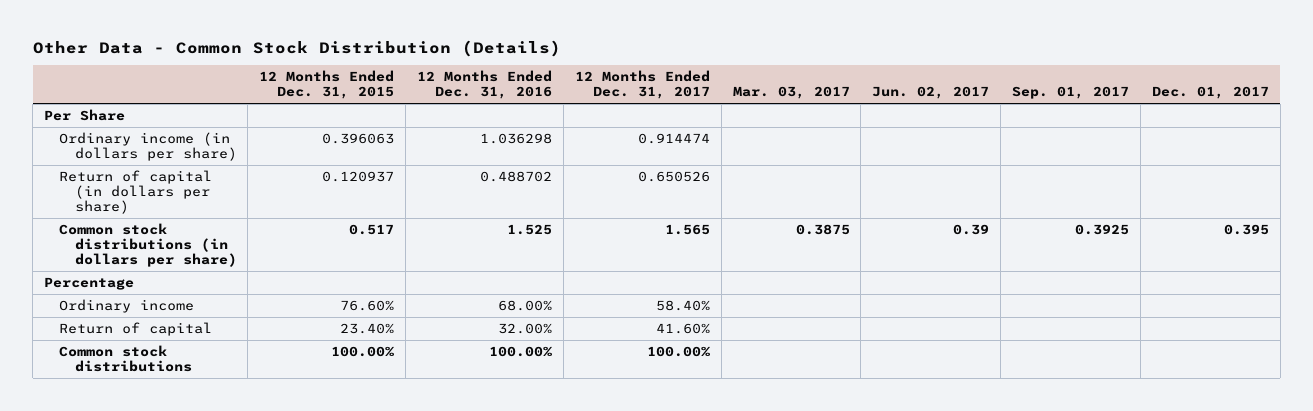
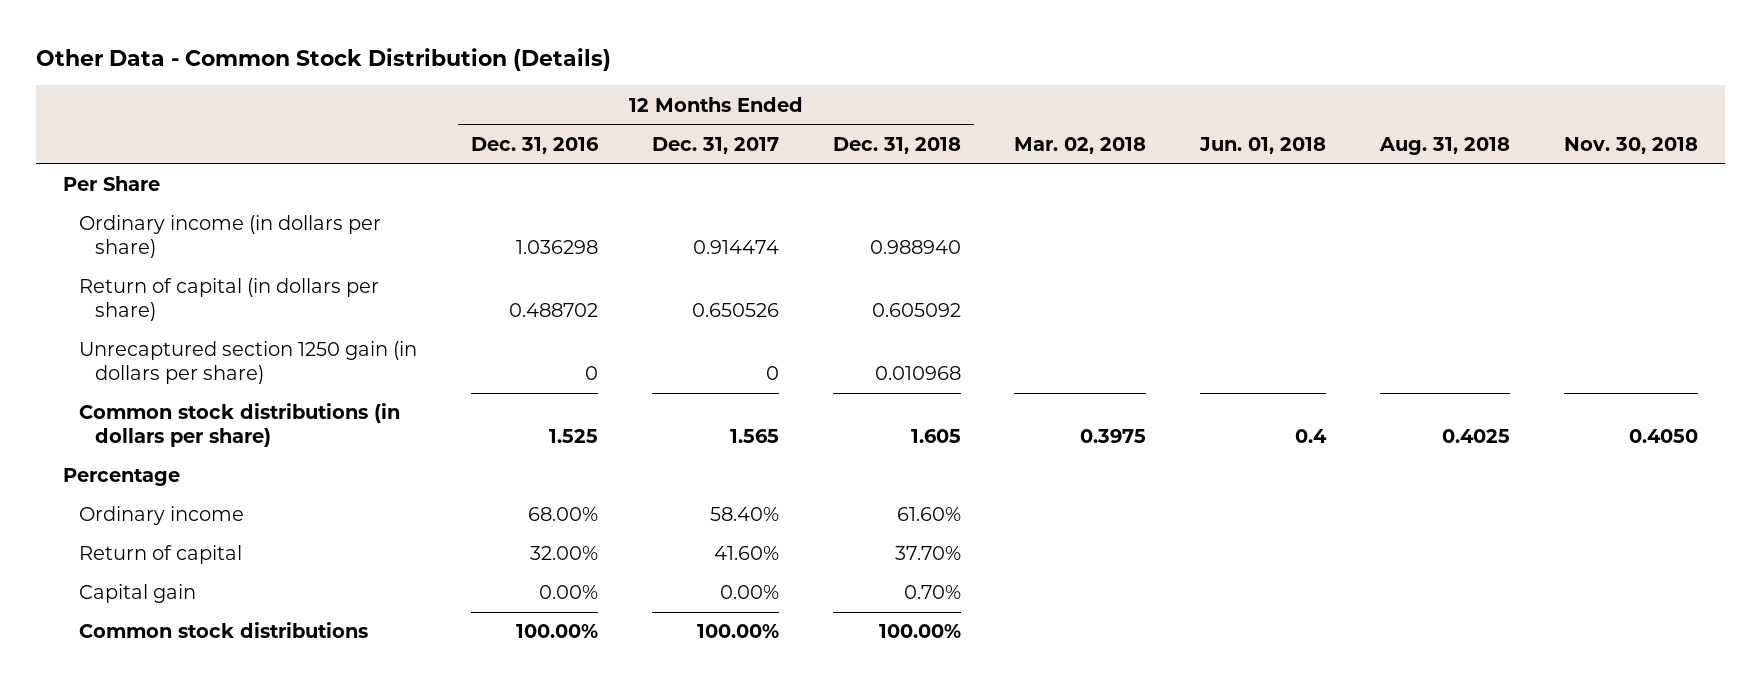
[259,70,395,100] 12 Months Ended Dec. 31, 2015 -> none
[732,86,850,100] Mar. 03, 2017 -> none
[872,86,990,100] Jun. 02, 2017 -> none
[1012,86,1130,100] Sep. 01, 2017 -> none
[1151,86,1269,100] Dec. 01, 2017 -> none
none -> [832,137,961,155] Dec. 31, 2018
none -> [1014,137,1147,155] Mar. 02, 2018
none -> [1199,137,1327,155] Jun. 01, 2018
none -> [1378,137,1510,156] Aug. 31, 2018
none -> [1563,137,1698,155] Nov. 30, 2018
none -> [79,341,418,385] Unrecaptured section 1250 gain (in dollars per share)
none -> [79,584,197,604] Capital gain

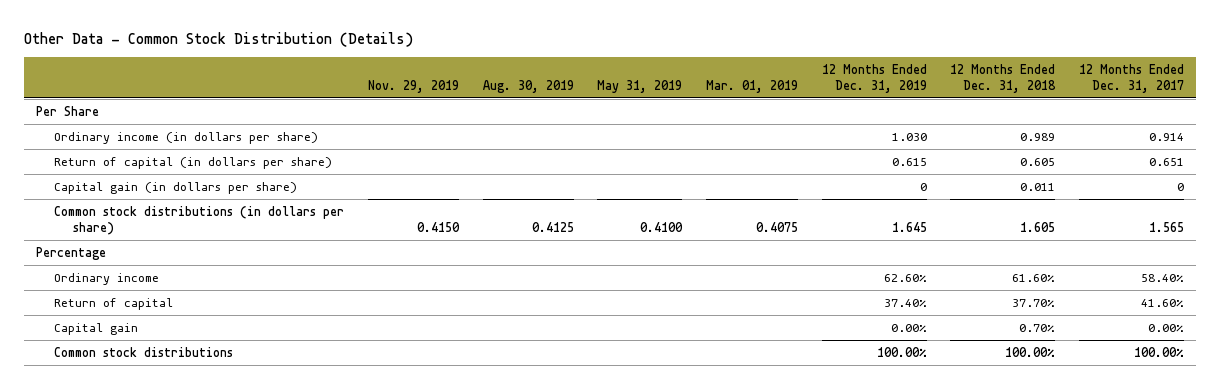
[471,137,600,155] Dec. 31, 2016 -> none
[1014,137,1147,155] Mar. 02, 2018 -> none
[1199,137,1327,155] Jun. 01, 2018 -> none
[1378,137,1510,156] Aug. 31, 2018 -> none
[1563,137,1698,155] Nov. 30, 2018 -> none
none -> [368,79,460,93] Nov. 29, 2019
none -> [482,79,574,93] Aug. 30, 2019
none -> [597,79,683,93] May 31, 2019
none -> [706,79,799,93] Mar. 01, 2019
none -> [821,63,927,93] 12 Months Ended Dec. 31, 2019
[692,240,779,255] 0.914474 -> [1149,132,1185,141] 0.914
[869,240,961,255] 0.988940 -> [1020,132,1056,141] 0.989
[691,303,779,318] 0.650526 -> [1149,157,1185,166] 0.651
[871,303,961,318] 0.605092 -> [1020,157,1056,166] 0.605
[79,341,418,385] Unrecaptured section 1250 gain (in dollars per share) -> [54,181,298,194] Capital gain (in dollars per share)
[874,366,961,381] 0.010968 -> [1020,182,1056,191] 0.011

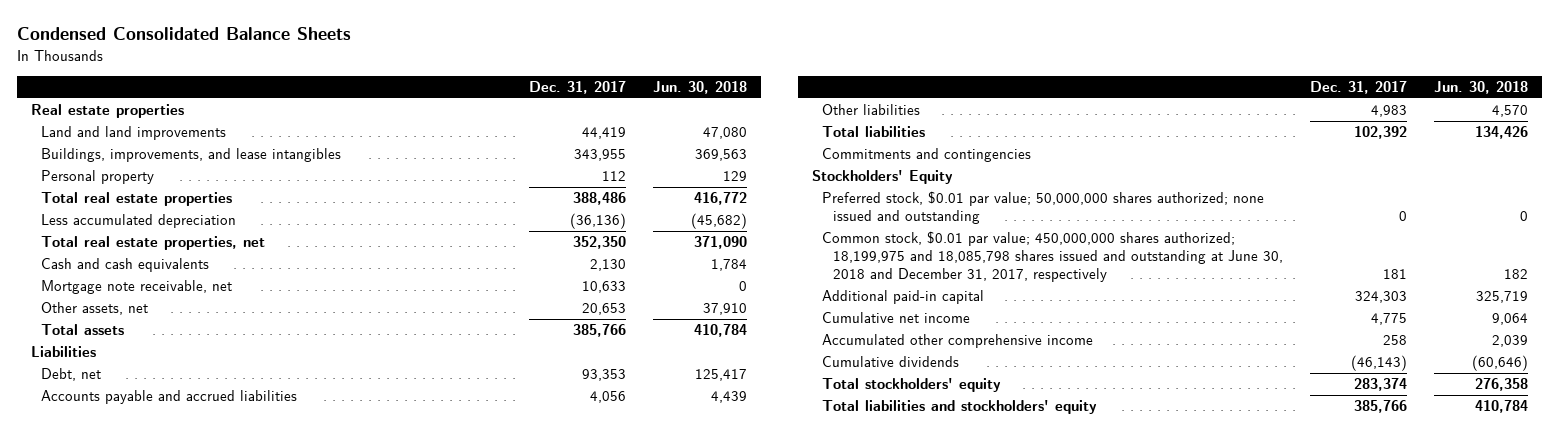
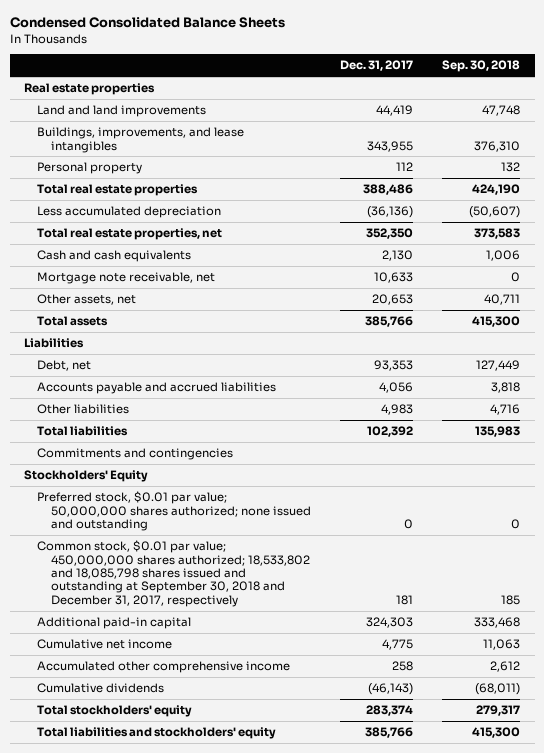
[653,80,748,94] Jun. 30, 2018 -> none
none -> [442,60,521,73] Sep. 30, 2018
[822,231,1283,283] Common stock, $0.01 par value; 450,000,000 shares authorized; 18,199,975 and 18,085,798 shares issued and outstanding at June 30, 2018 and December 31, 2017, respectively -> [37,540,310,607] Common stock, $0.01 par value; 450,000,000 shares authorized; 18,533,802 and 18,085,798 shares issued and outstanding at September 30, 2018 and December 31, 2017, respectively

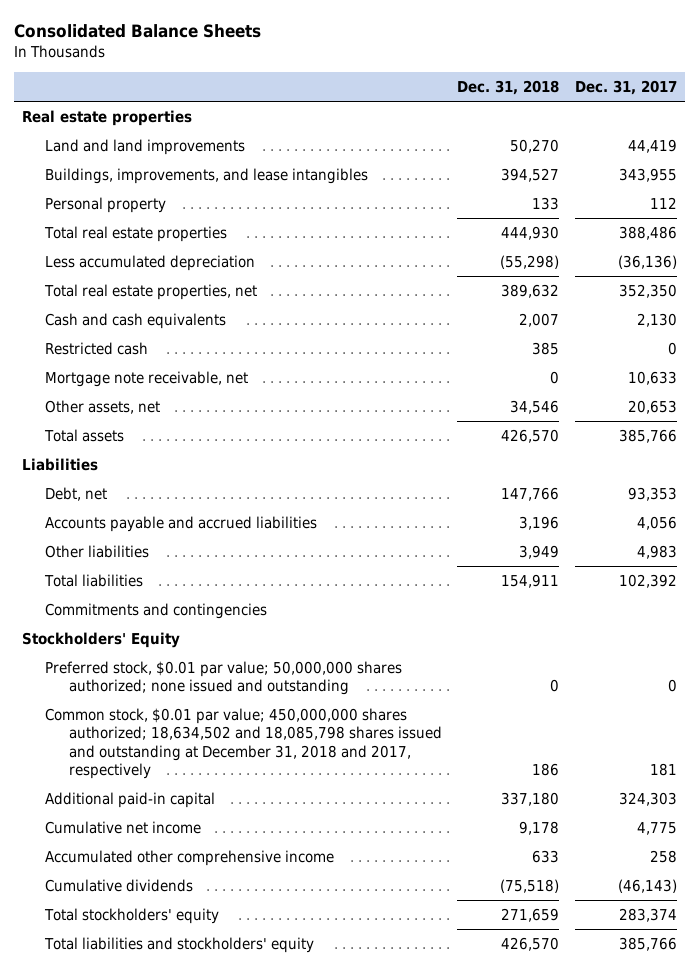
[9,17,285,29] Condensed Consolidated Balance Sheets -> [14,24,262,39] Consolidated Balance Sheets
[442,60,521,73] Sep. 30, 2018 -> none
none -> [457,80,560,96] Dec. 31, 2018
none -> [45,341,149,355] Restricted cash
[37,540,310,607] Common stock, $0.01 par value; 450,000,000 shares authorized; 18,533,802 and 18,085,798 shares issued and outstanding at September 30, 2018 and December 31, 2017, respectively -> [45,707,442,779] Common stock, $0.01 par value; 450,000,000 shares authorized; 18,634,502 and 18,085,798 shares issued and outstanding at December 31, 2018 and 2017, respectively

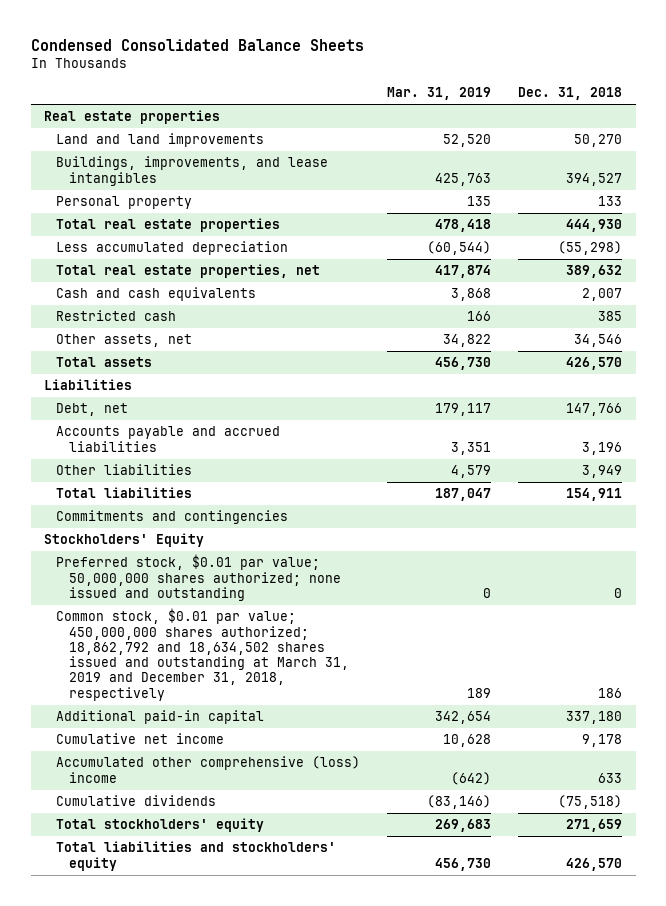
[14,24,262,39] Consolidated Balance Sheets -> [30,38,364,51] Condensed Consolidated Balance Sheets
[575,80,678,96] Dec. 31, 2017 -> none
none -> [387,87,492,101] Mar. 31, 2019
[45,370,249,387] Mortgage note receivable, net -> none
[45,707,442,779] Common stock, $0.01 par value; 450,000,000 shares authorized; 18,634,502 and 18,085,798 shares issued and outstanding at December 31, 2018 and 2017, respectively -> [56,608,349,701] Common stock, $0.01 par value; 450,000,000 shares authorized; 18,862,792 and 18,634,502 shares issued and outstanding at March 31, 2019 and December 31, 2018, respectively
[45,849,335,866] Accumulated other comprehensive income -> [56,756,361,783] Accumulated other comprehensive (loss) income

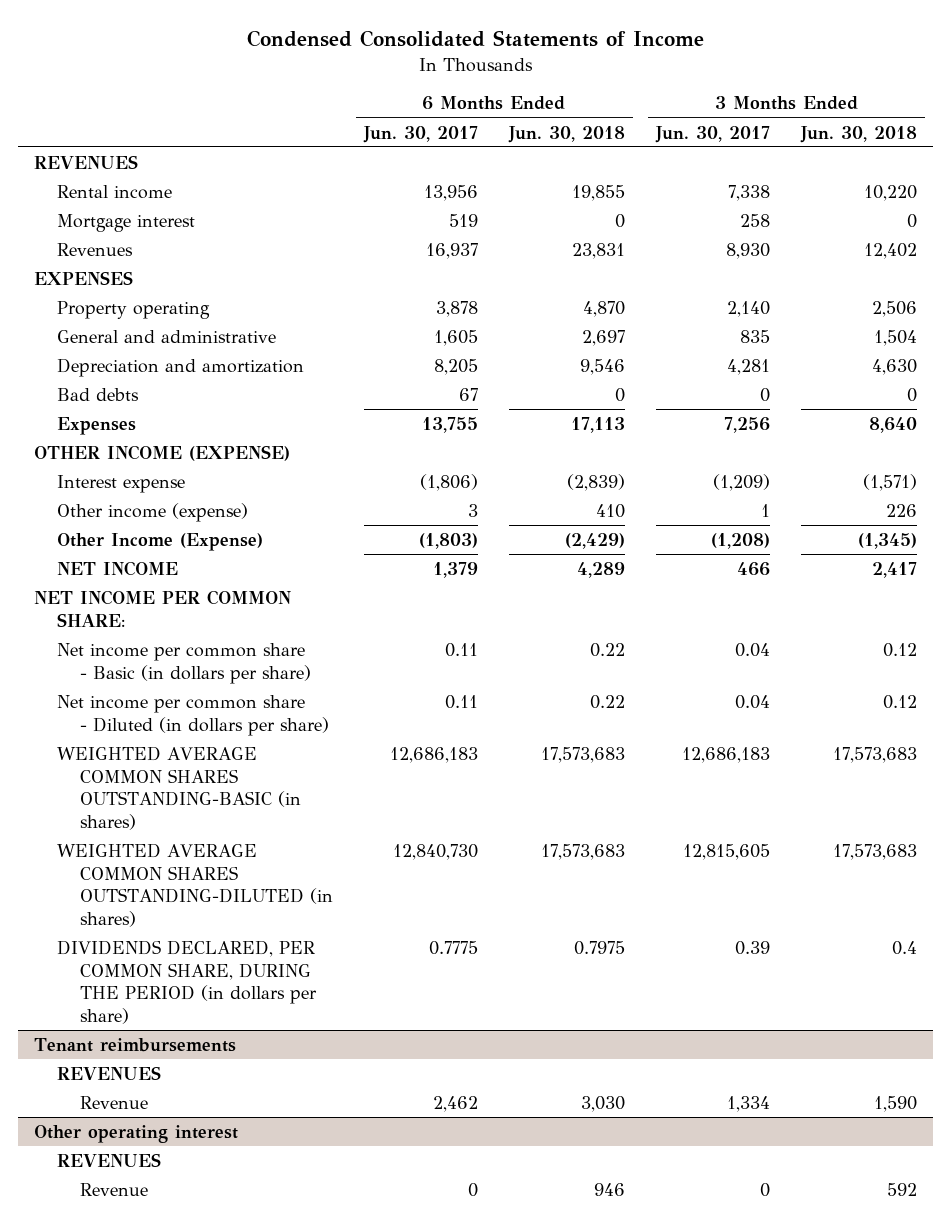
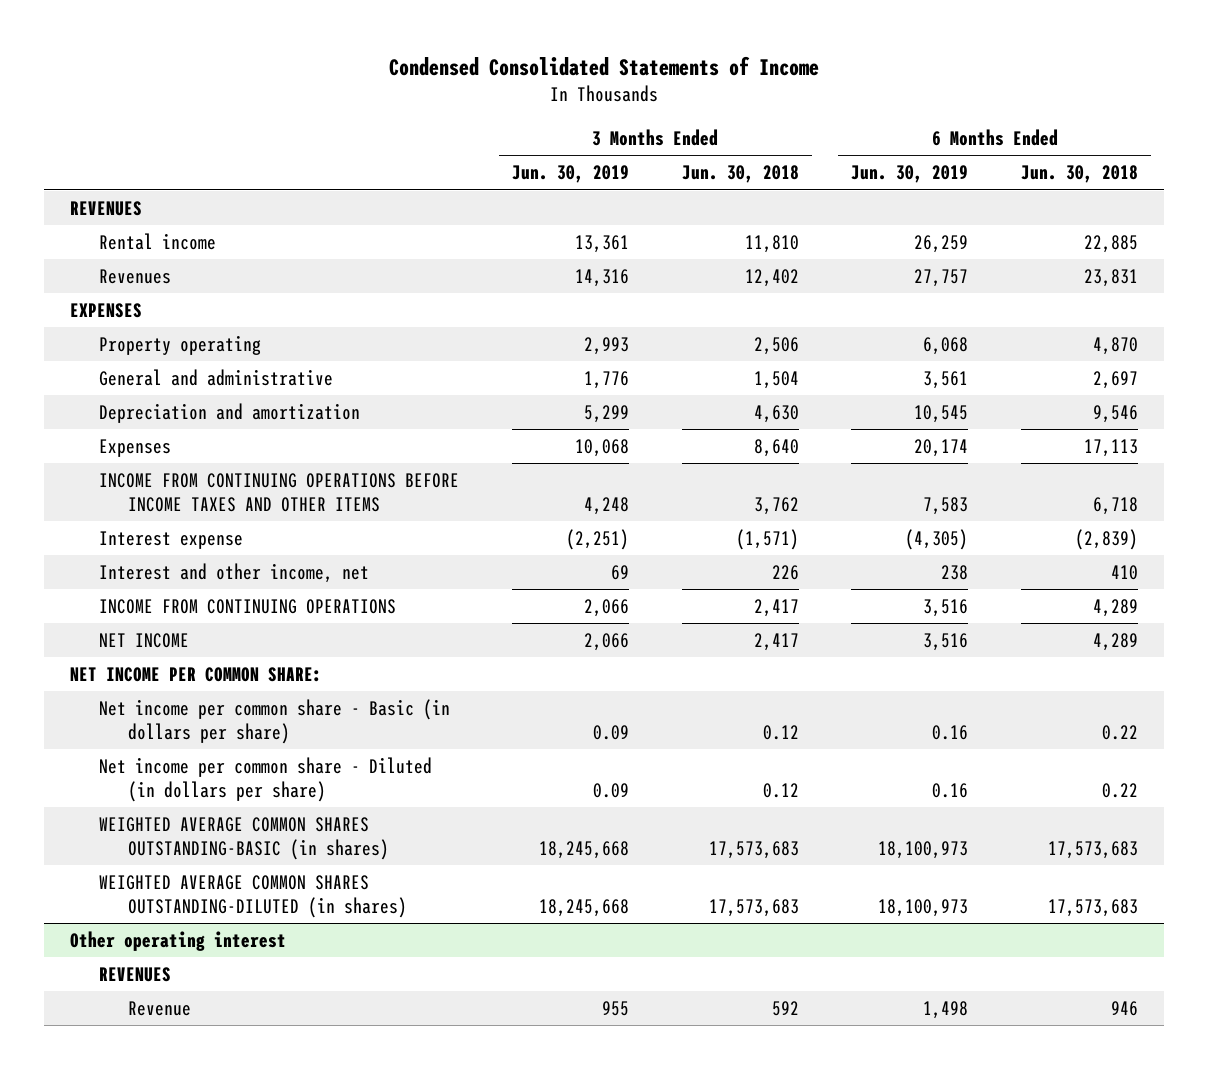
[362,125,478,143] Jun. 30, 2017 -> none
[655,125,771,143] Jun. 30, 2017 -> none
none -> [512,165,630,184] Jun. 30, 2019
none -> [851,165,969,184] Jun. 30, 2019
[56,213,195,232] Mortgage interest -> none
[572,184,626,201] 19,855 -> [1084,235,1139,254] 22,885
[864,184,918,201] 10,220 -> [744,235,799,254] 11,810
[56,387,139,401] Bad debts -> none
[33,444,290,461] OTHER INCOME (EXPENSE) -> none
none -> [99,473,460,512] INCOME FROM CONTINUING OPERATIONS BEFORE INCOME TAXES AND OTHER ITEMS
[56,532,263,551] Other Income (Expense) -> none
[56,502,248,522] Other income (expense) -> [99,563,370,584] Interest and other income, net
none -> [99,599,397,615] INCOME FROM CONTINUING OPERATIONS
[56,939,317,1025] DIVIDENDS DECLARED, PER COMMON SHARE, DURING THE PERIOD (in dollars per share) -> none
[33,1037,236,1052] Tenant reimbursements -> none
[56,1065,161,1080] REVENUES -> none
[79,1095,148,1109] Revenue -> none

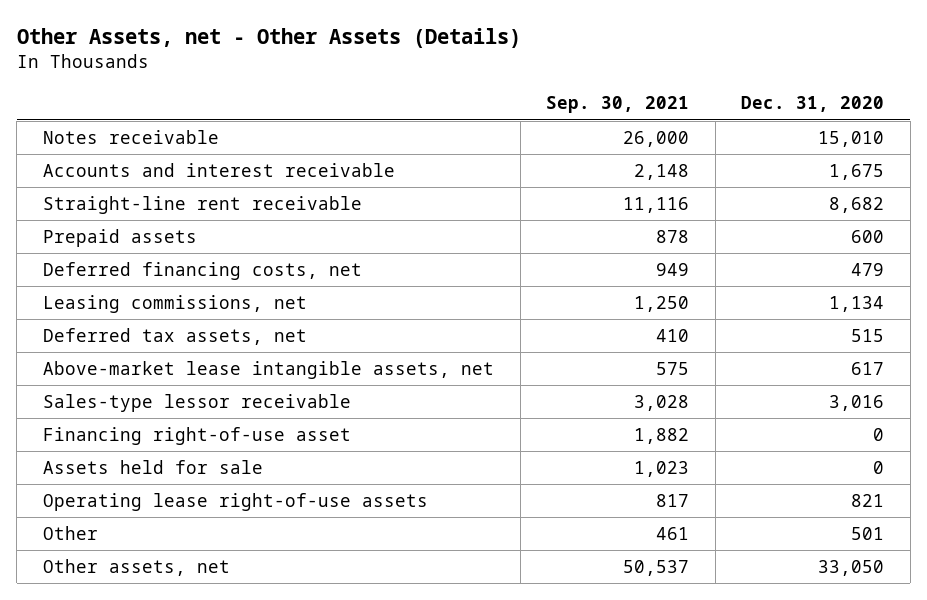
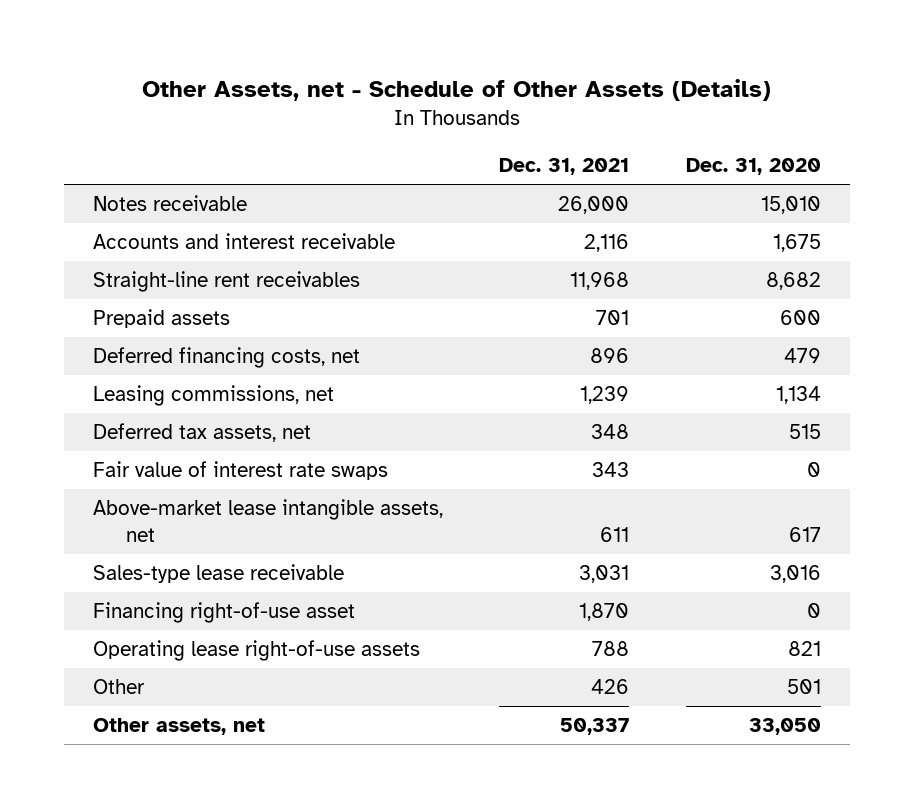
[16,28,521,49] Other Assets, net - Other Assets (Details) -> [141,78,771,101] Other Assets, net - Schedule of Other Assets (Details)
[546,96,690,114] Sep. 30, 2021 -> none
none -> [499,157,630,175] Dec. 31, 2021
[42,196,362,215] Straight-line rent receivable -> [92,271,360,293] Straight-line rent receivables
none -> [92,461,388,481] Fair value of interest rate swaps
[42,394,351,413] Sales-type lessor receivable -> [92,564,344,584] Sales-type lease receivable
[42,460,263,475] Assets held for sale -> none

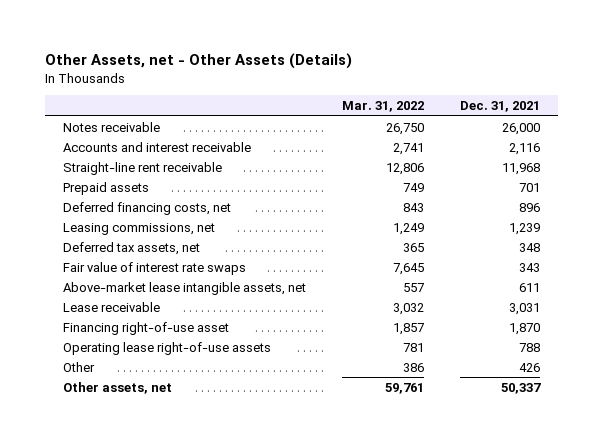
[141,78,771,101] Other Assets, net - Schedule of Other Assets (Details) -> [45,53,353,70] Other Assets, net - Other Assets (Details)
[686,157,822,175] Dec. 31, 2020 -> none
none -> [341,101,424,113] Mar. 31, 2022
[92,271,360,293] Straight-line rent receivables -> [62,161,222,175] Straight-line rent receivable
[92,564,344,584] Sales-type lease receivable -> [62,301,160,312] Lease receivable

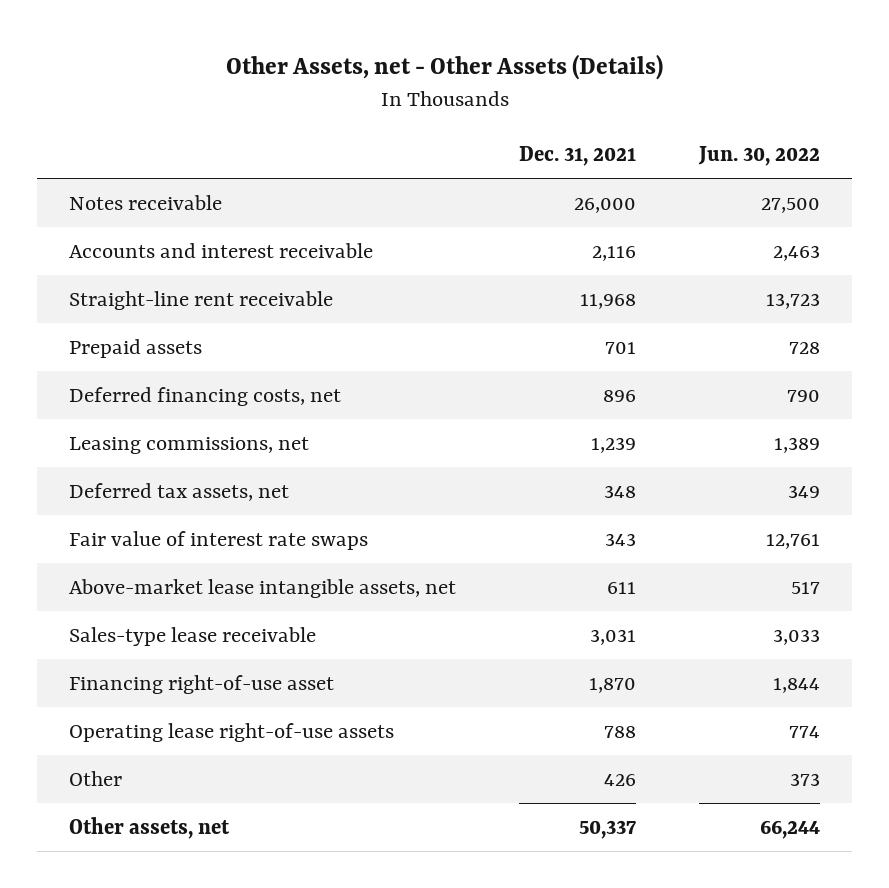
[341,101,424,113] Mar. 31, 2022 -> none
none -> [698,145,821,166] Jun. 30, 2022
[62,301,160,312] Lease receivable -> [68,626,316,646] Sales-type lease receivable

